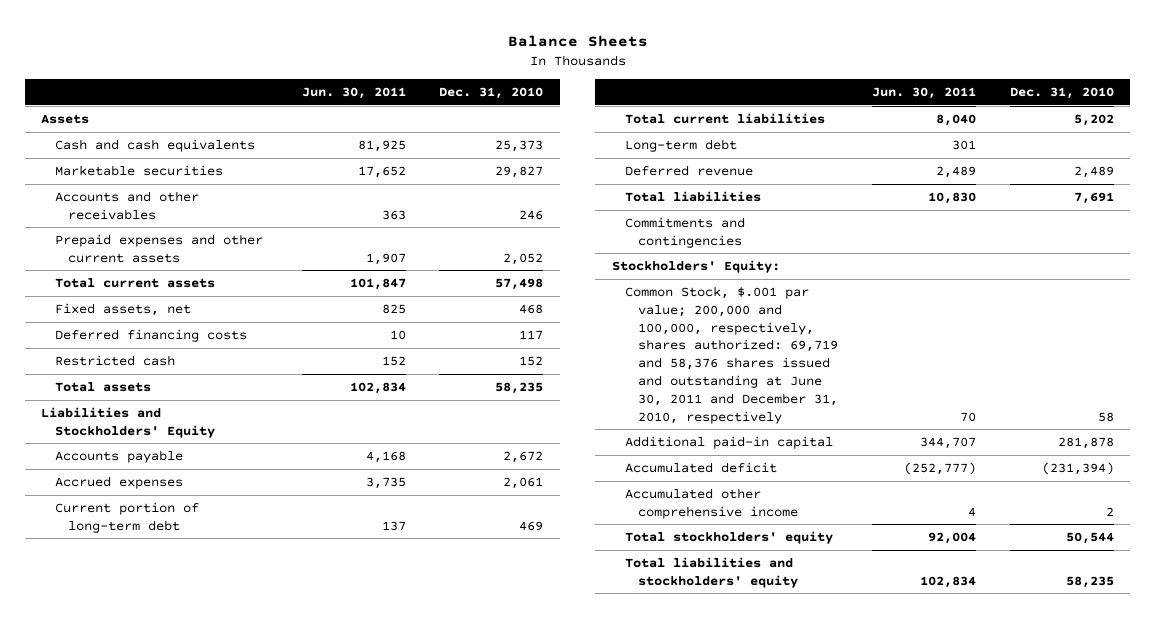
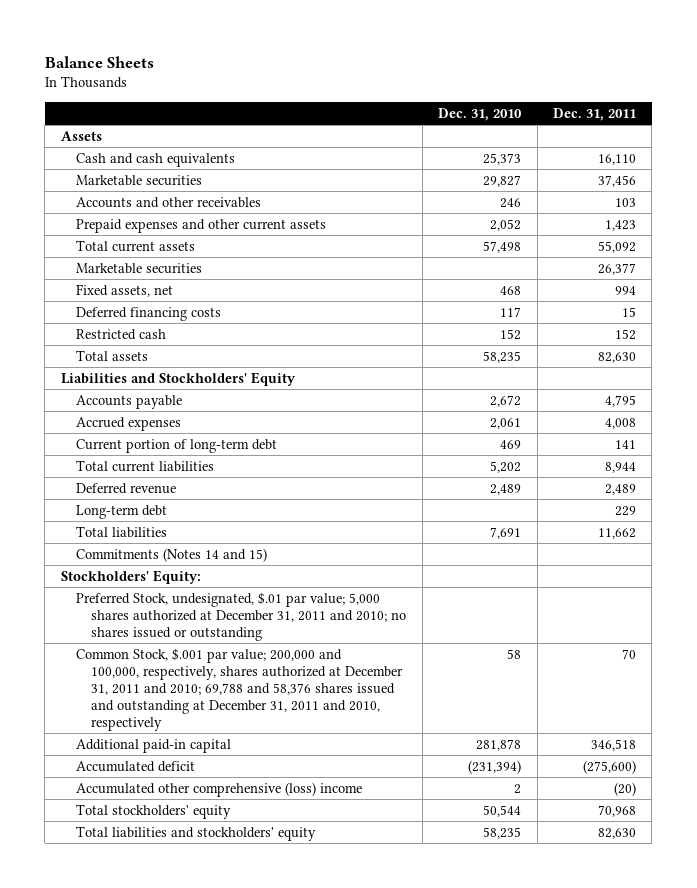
[301,86,406,99] Jun. 30, 2011 -> none
none -> [552,107,636,121] Dec. 31, 2011
none -> [76,262,203,274] Marketable securities
[624,138,737,152] Long-term debt -> [76,504,168,519] Long-term debt
[624,216,745,248] Commitments and contingencies -> [76,547,268,562] Commitments (Notes 14 and 15)
none -> [76,591,407,641] Preferred Stock, undesignated, $.01 par value; 5,000 shares authorized at December 31, 2011 and 2010; no shares issued or outstanding
[624,285,839,424] Common Stock, $.001 par value; 200,000 and 100,000, respectively, shares authorized: 69,719 and 58,376 shares issued and outstanding at June 30, 2011 and December 31, 2010, respectively -> [76,647,404,731] Common Stock, $.001 par value; 200,000 and 100,000, respectively, shares authorized at December 31, 2011 and 2010; 69,788 and 58,376 shares issued and outstanding at December 31, 2011 and 2010, respectively
[624,487,799,519] Accumulated other comprehensive income -> [76,781,363,797] Accumulated other comprehensive (loss) income

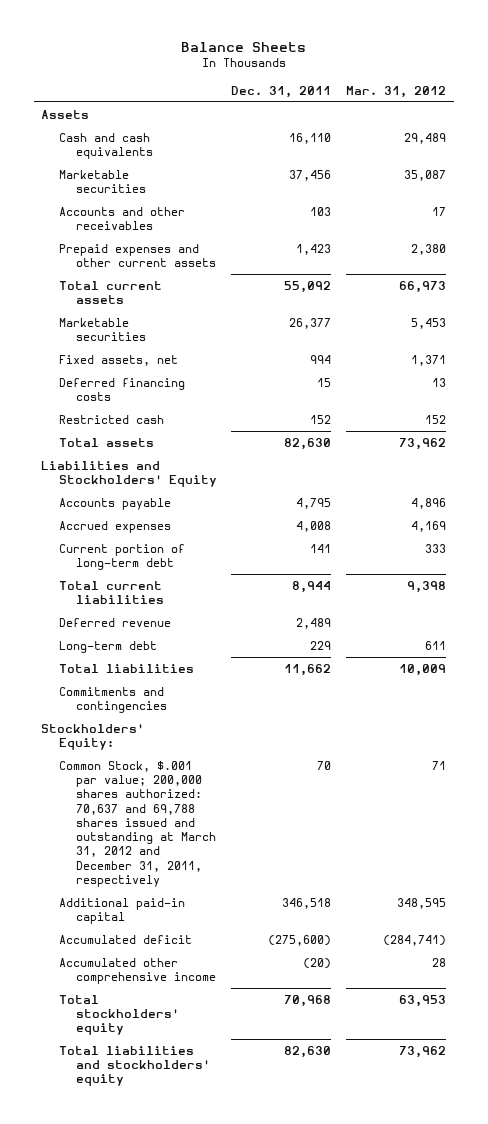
[438,107,523,121] Dec. 31, 2010 -> none
none -> [346,85,447,98] Mar. 31, 2012
[76,547,268,562] Commitments (Notes 14 and 15) -> [58,686,168,714] Commitments and contingencies
[76,591,407,641] Preferred Stock, undesignated, $.01 par value; 5,000 shares authorized at December 31, 2011 and 2010; no shares issued or outstanding -> none
[76,647,404,731] Common Stock, $.001 par value; 200,000 and 100,000, respectively, shares authorized at December 31, 2011 and 2010; 69,788 and 58,376 shares issued and outstanding at December 31, 2011 and 2010, respectively -> [58,760,217,888] Common Stock, $.001 par value; 200,000 shares authorized: 70,637 and 69,788 shares issued and outstanding at March 31, 2012 and December 31, 2011, respectively
[76,781,363,797] Accumulated other comprehensive (loss) income -> [58,957,217,985] Accumulated other comprehensive income

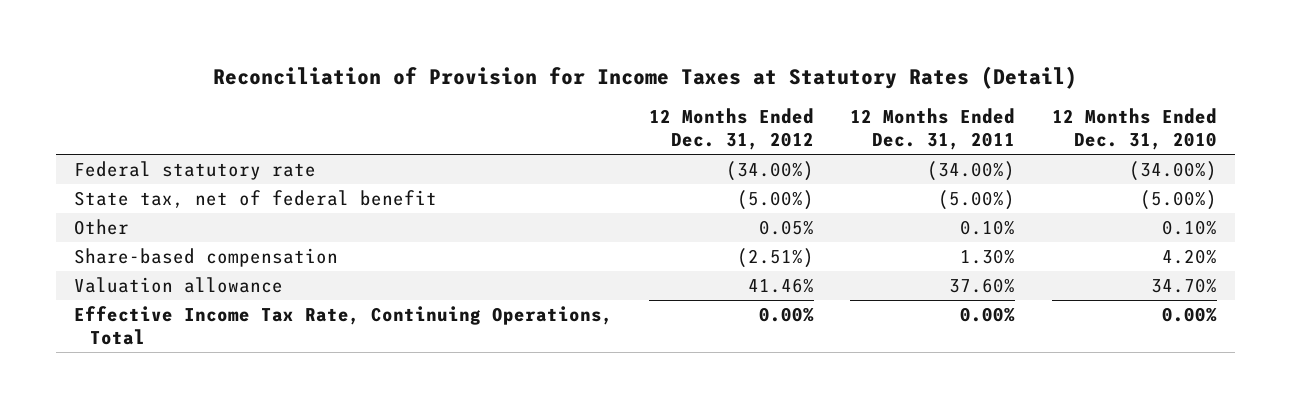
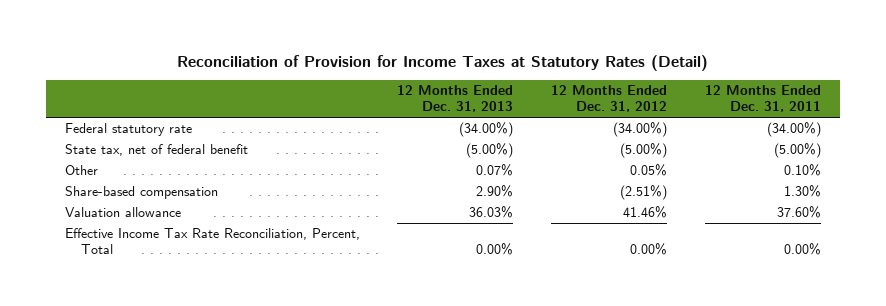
[1051,108,1217,151] 12 Months Ended Dec. 31, 2010 -> none
none -> [397,85,514,113] 12 Months Ended Dec. 31, 2013
[73,305,613,345] Effective Income Tax Rate, Continuing Operations, Total -> [64,227,360,255] Effective Income Tax Rate Reconciliation, Percent, Total

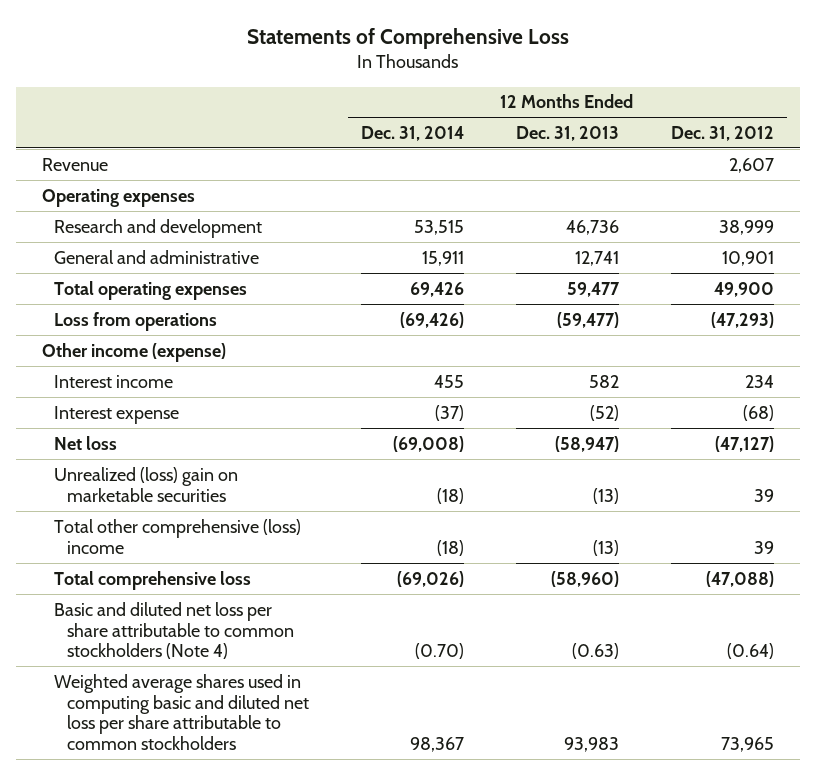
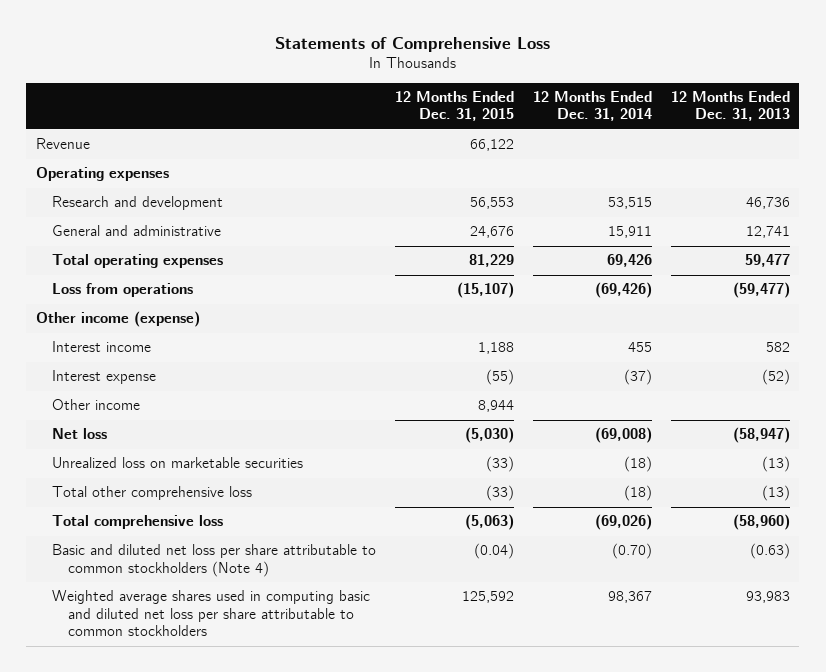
[670,125,774,141] Dec. 31, 2012 -> none
none -> [394,90,514,122] 12 Months Ended Dec. 31, 2015
none -> [51,399,140,411] Other income
[54,466,239,502] Unrealized (loss) gain on marketable securities -> [51,457,303,469] Unrealized loss on marketable securities
[54,518,302,554] Total other comprehensive (loss) income -> [51,486,252,501] Total other comprehensive loss

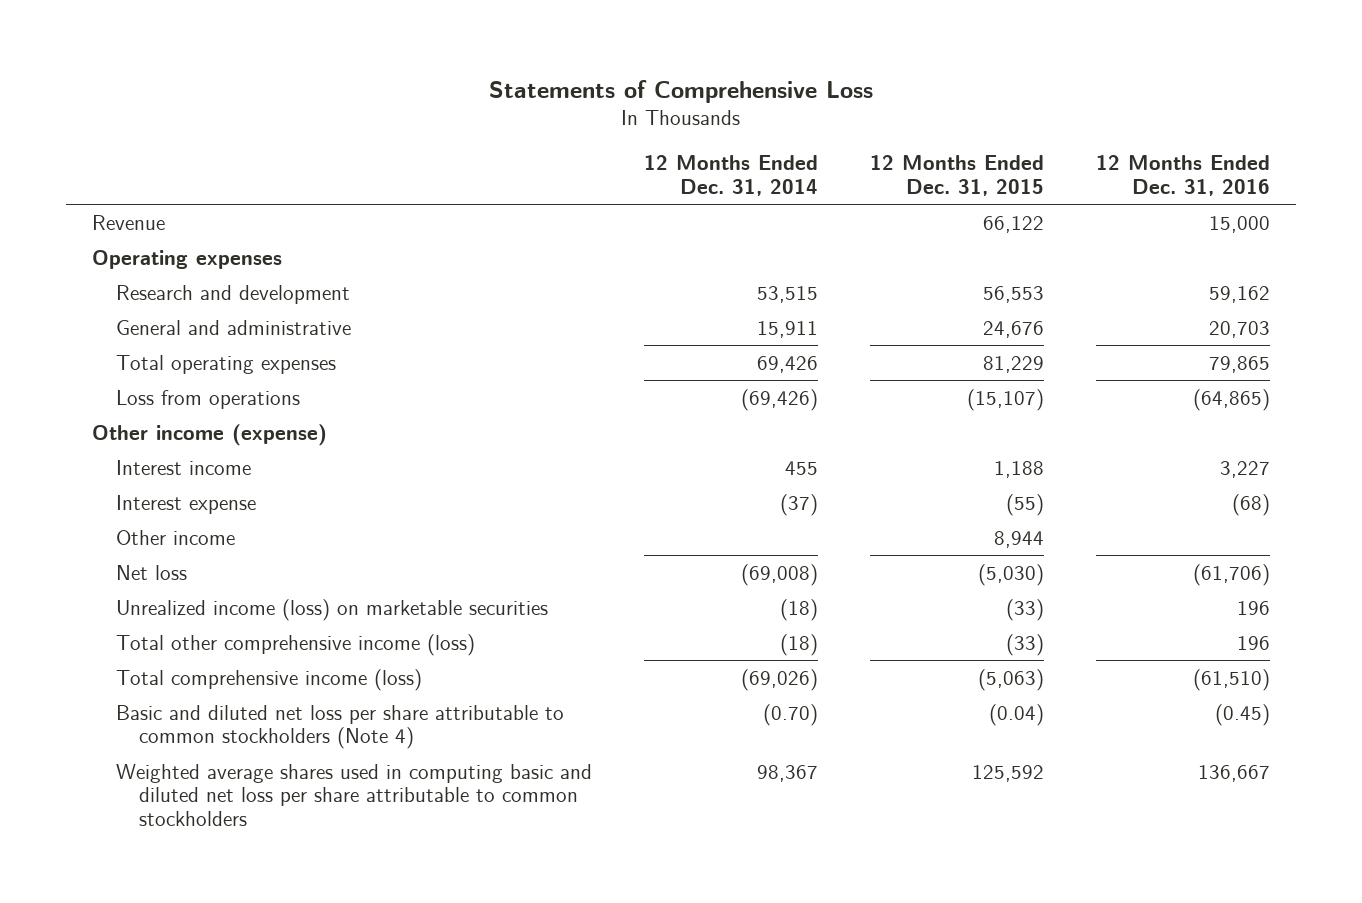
[670,90,790,122] 12 Months Ended Dec. 31, 2013 -> none
none -> [1095,154,1270,196] 12 Months Ended Dec. 31, 2016
[51,457,303,469] Unrealized loss on marketable securities -> [115,598,548,621] Unrealized income (loss) on marketable securities
[51,486,252,501] Total other comprehensive loss -> [115,633,475,656] Total other comprehensive income (loss)
[51,515,223,530] Total comprehensive loss -> [115,668,422,691] Total comprehensive income (loss)

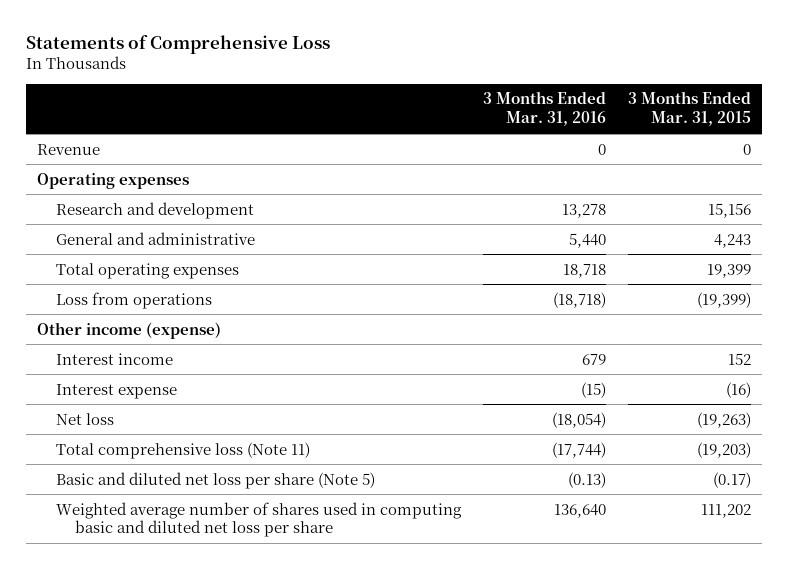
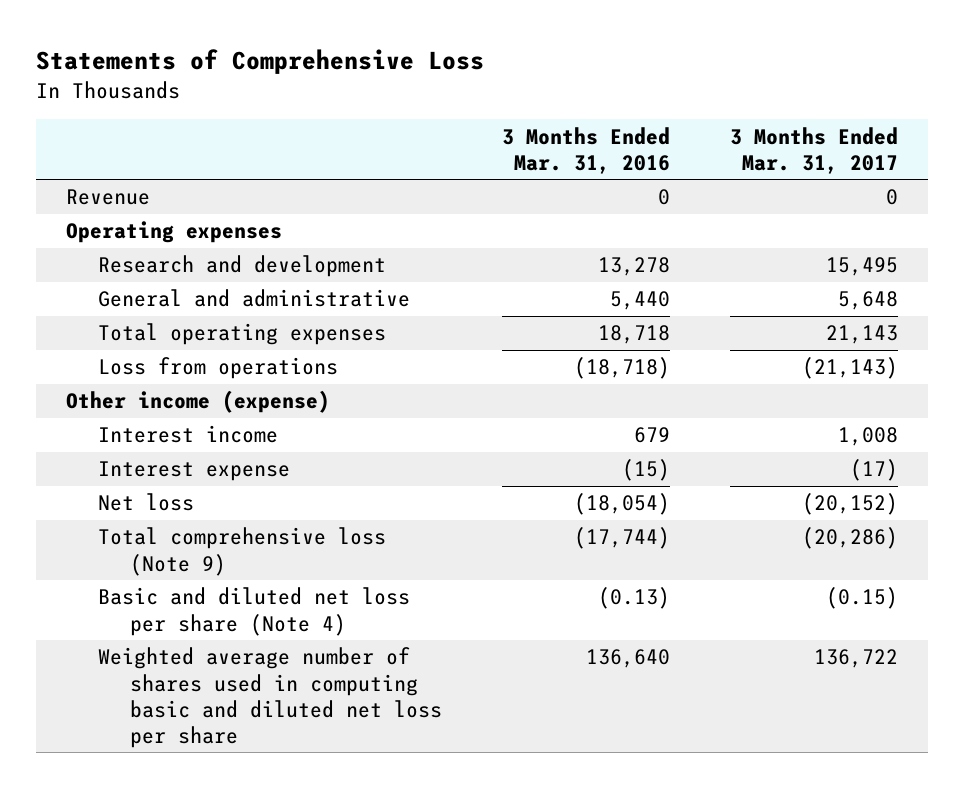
[628,91,752,127] 3 Months Ended Mar. 31, 2015 -> none
none -> [729,126,898,174] 3 Months Ended Mar. 31, 2017
[56,441,311,459] Total comprehensive loss (Note 11) -> [98,527,387,576] Total comprehensive loss (Note 9)
[56,471,376,489] Basic and diluted net loss per share (Note 5) -> [98,587,411,636] Basic and diluted net loss per share (Note 4)

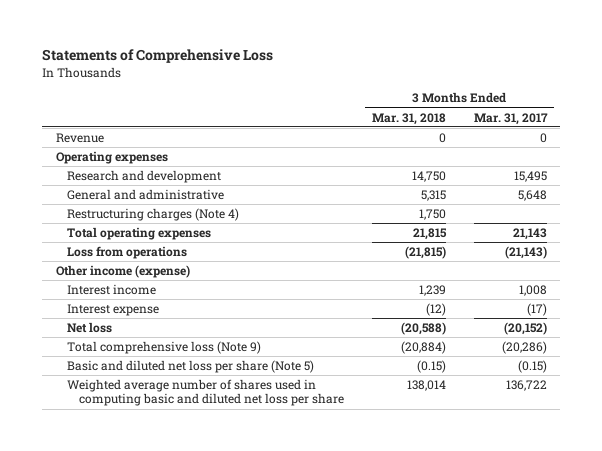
[501,126,670,174] 3 Months Ended Mar. 31, 2016 -> none
none -> [371,112,446,125] Mar. 31, 2018
none -> [67,207,240,221] Restructuring charges (Note 4)
[98,587,411,636] Basic and diluted net loss per share (Note 4) -> [67,359,315,373] Basic and diluted net loss per share (Note 5)

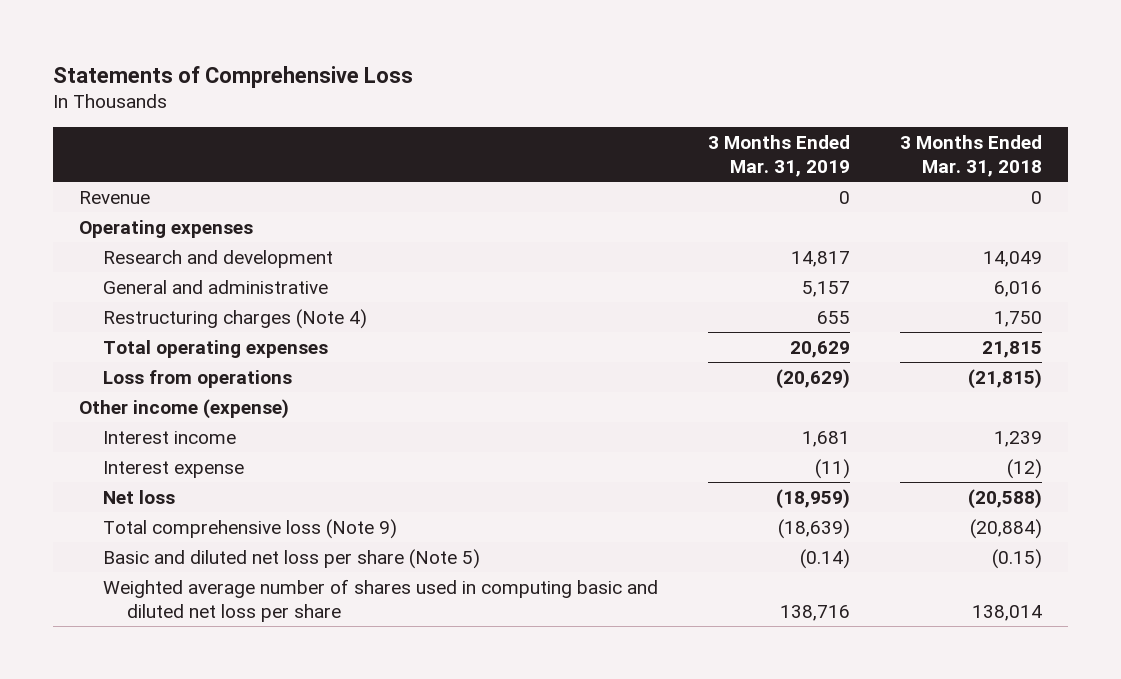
[473,112,548,125] Mar. 31, 2017 -> none
none -> [708,134,851,177] 3 Months Ended Mar. 31, 2019
[411,170,446,182] 14,750 -> [983,250,1043,267] 14,049
[420,189,446,201] 5,315 -> [994,280,1043,297] 6,016

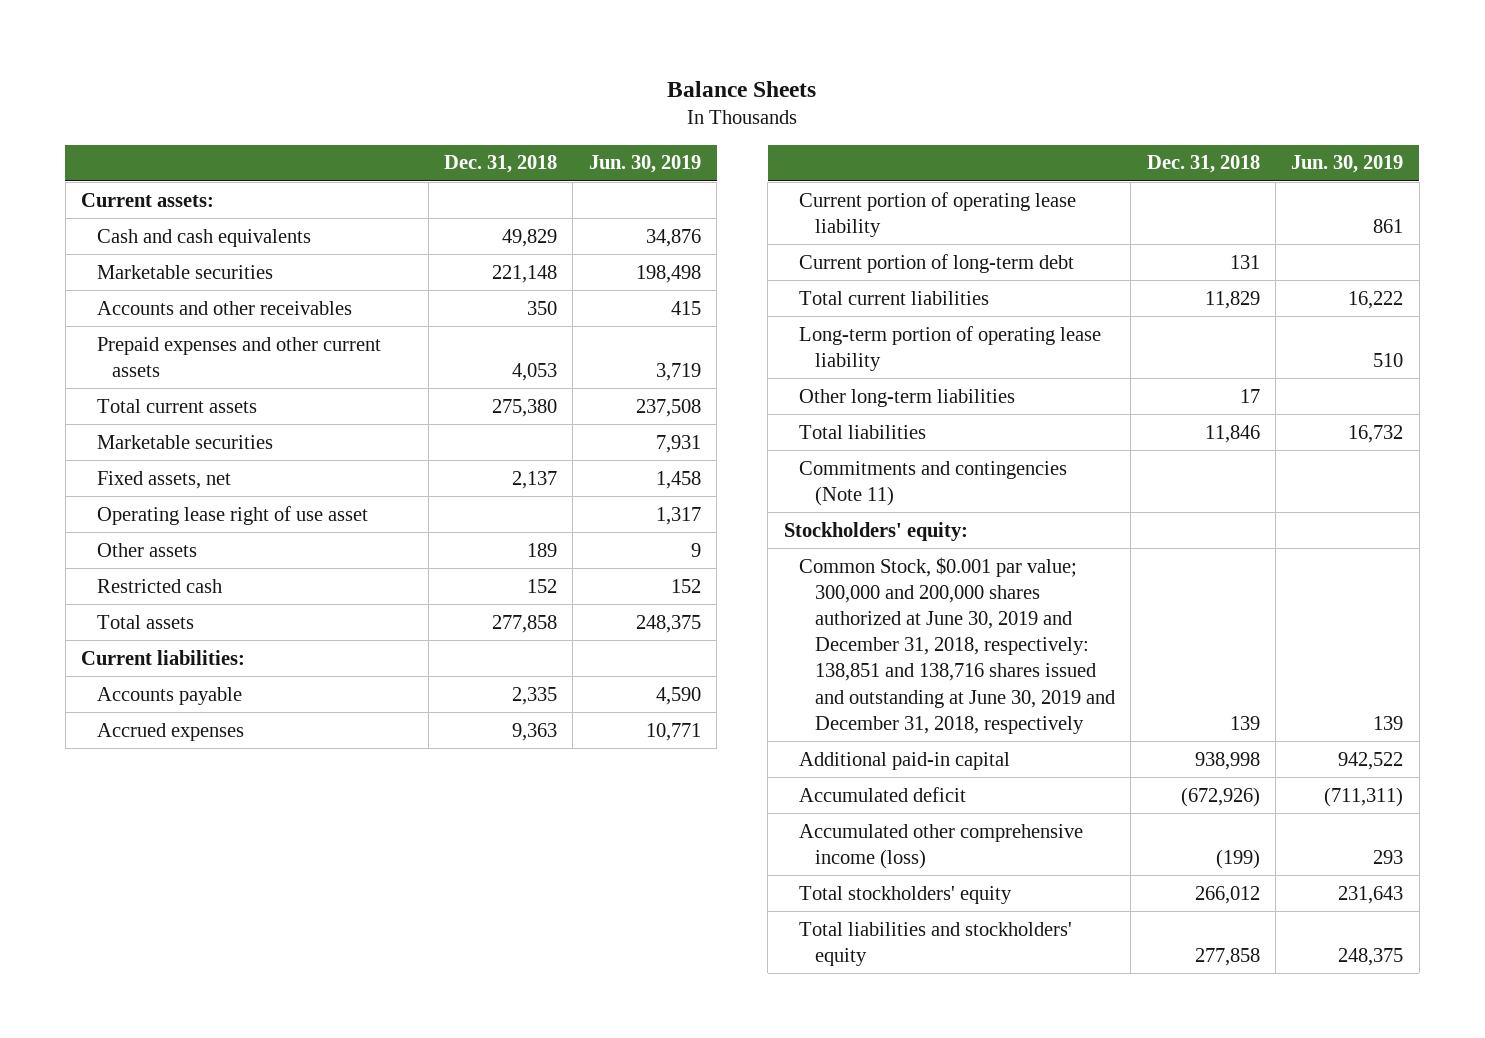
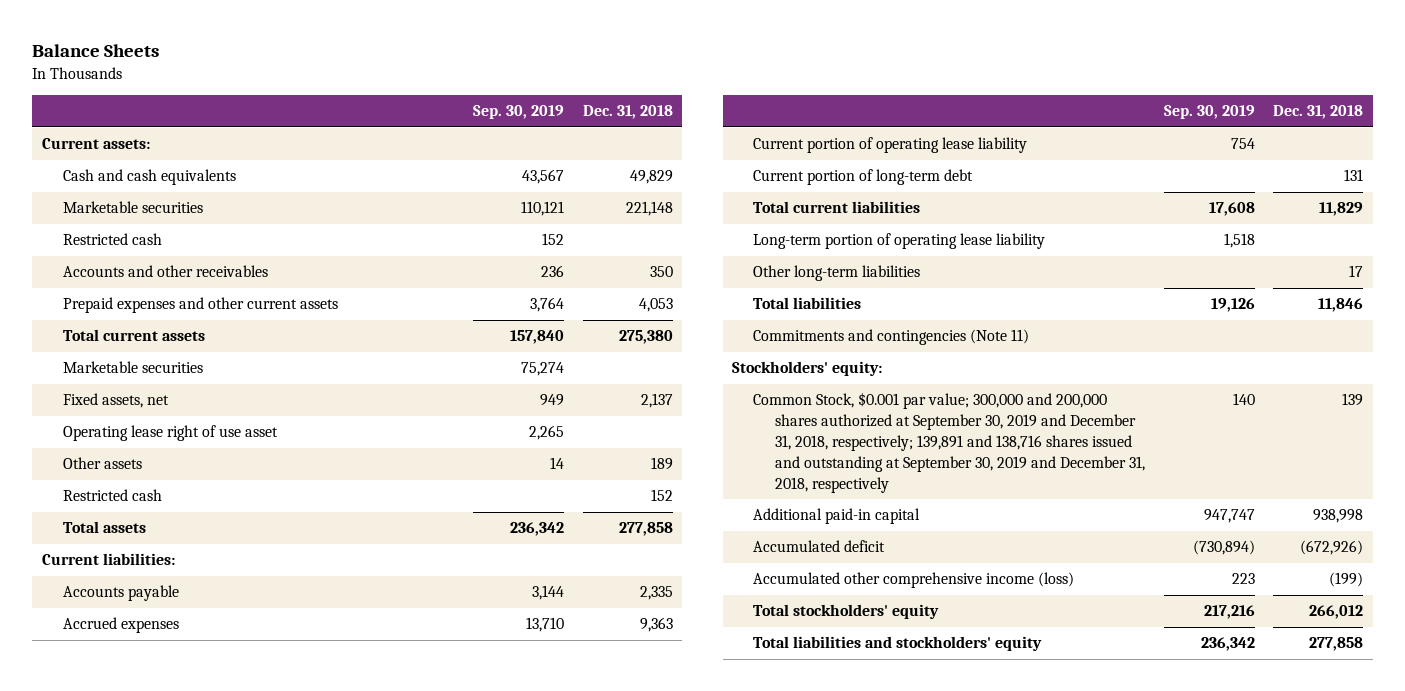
[588,155,701,174] Jun. 30, 2019 -> none
none -> [472,105,564,120] Sep. 30, 2019
none -> [62,233,162,246] Restricted cash
[799,556,1115,734] Common Stock, $0.001 par value; 300,000 and 200,000 shares authorized at June 30, 2019 and December 31, 2018, respectively: 138,851 and 138,716 shares issued and outstanding at June 30, 2019 and December 31, 2018, respectively -> [753,392,1145,493] Common Stock, $0.001 par value; 300,000 and 200,000 shares authorized at September 30, 2019 and December 31, 2018, respectively; 139,891 and 138,716 shares issued and outstanding at September 30, 2019 and December 31, 2018, respectively

